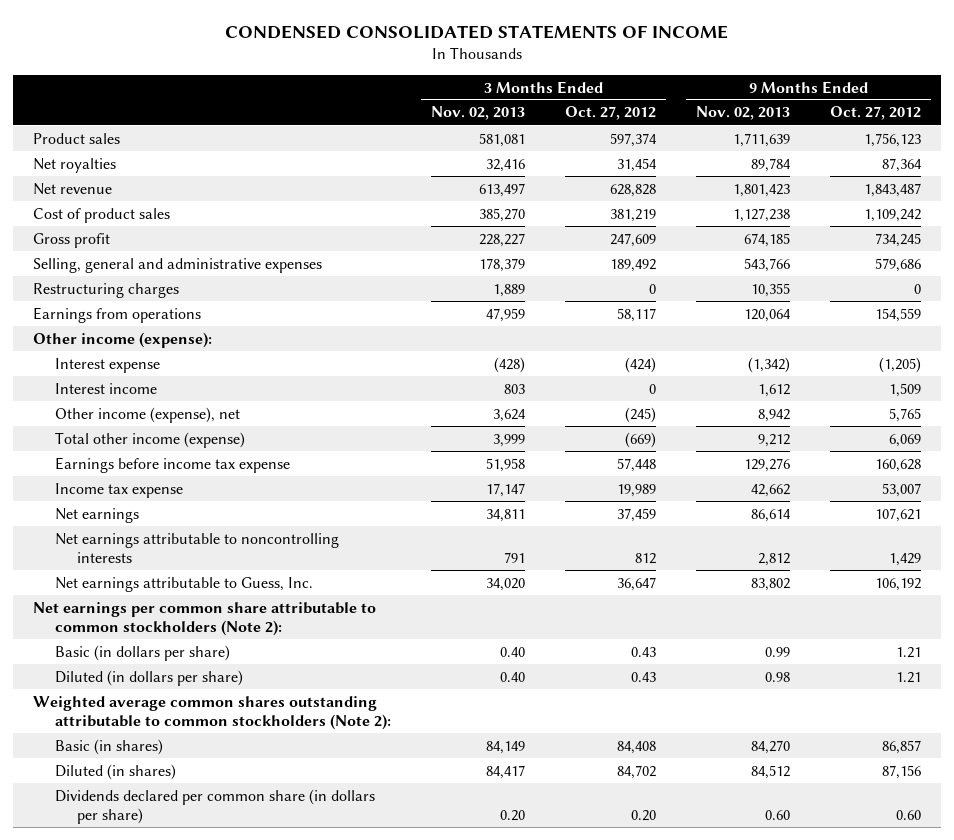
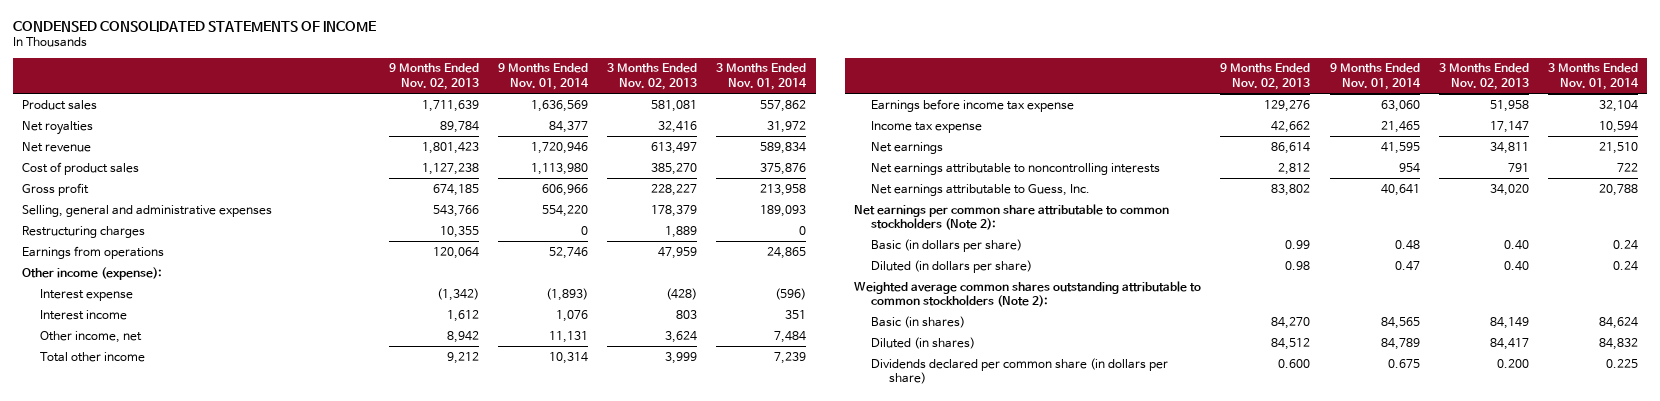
[565,106,657,121] Oct. 27, 2012 -> none
[830,106,922,121] Oct. 27, 2012 -> none
none -> [497,63,589,90] 9 Months Ended Nov. 01, 2014
none -> [716,63,808,90] 3 Months Ended Nov. 01, 2014
[55,406,241,423] Other income (expense), net -> [39,330,142,343] Other income, net
[55,431,246,448] Total other income (expense) -> [39,351,145,362] Total other income
[500,810,526,822] 0.20 -> [1496,358,1529,368] 0.200
[765,810,791,821] 0.60 -> [1278,358,1311,368] 0.600

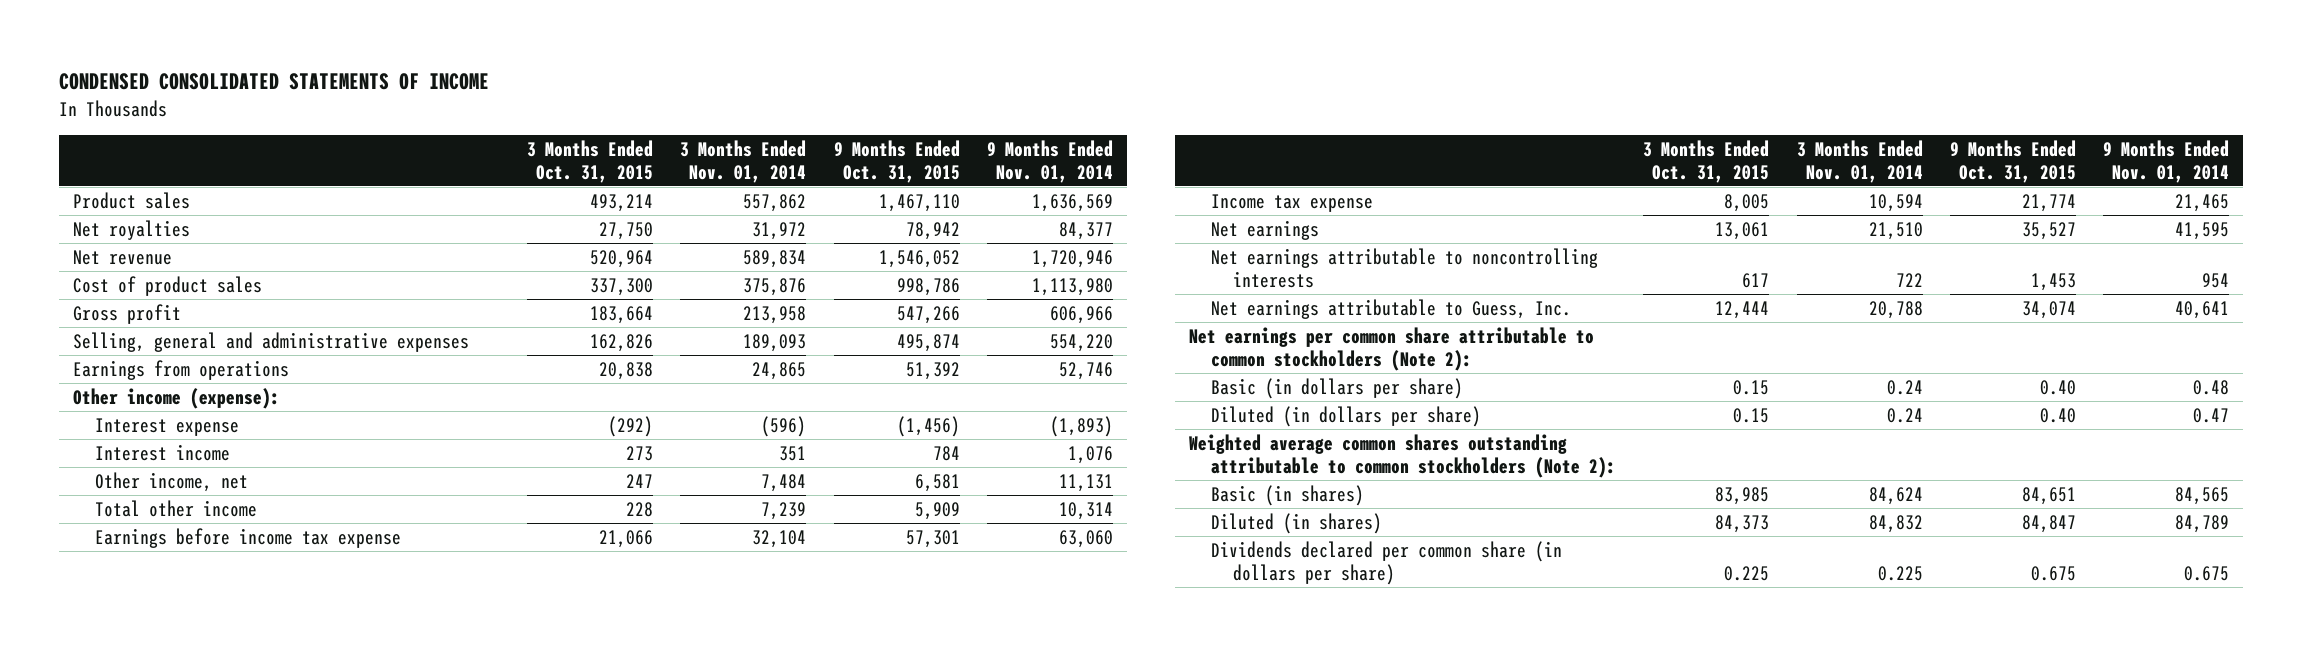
[388,63,479,90] 9 Months Ended Nov. 02, 2013 -> none
[606,63,697,90] 3 Months Ended Nov. 02, 2013 -> none
none -> [527,139,654,183] 3 Months Ended Oct. 31, 2015
none -> [833,139,960,183] 9 Months Ended Oct. 31, 2015
[22,225,146,238] Restructuring charges -> none

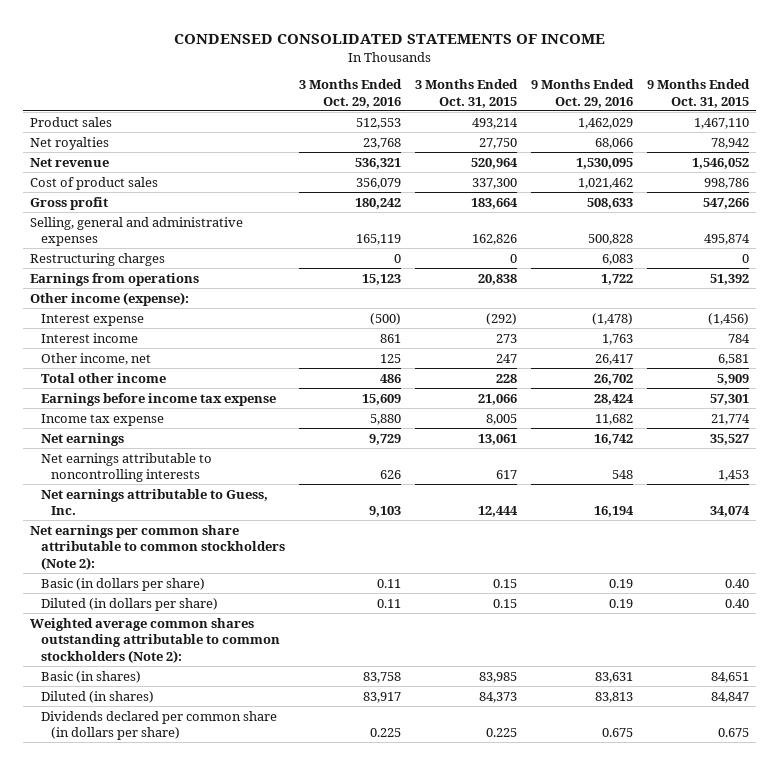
[680,139,807,183] 3 Months Ended Nov. 01, 2014 -> none
[987,139,1114,183] 9 Months Ended Nov. 01, 2014 -> none
none -> [299,79,403,108] 3 Months Ended Oct. 29, 2016
none -> [531,79,635,108] 9 Months Ended Oct. 29, 2016
none -> [30,252,166,266] Restructuring charges

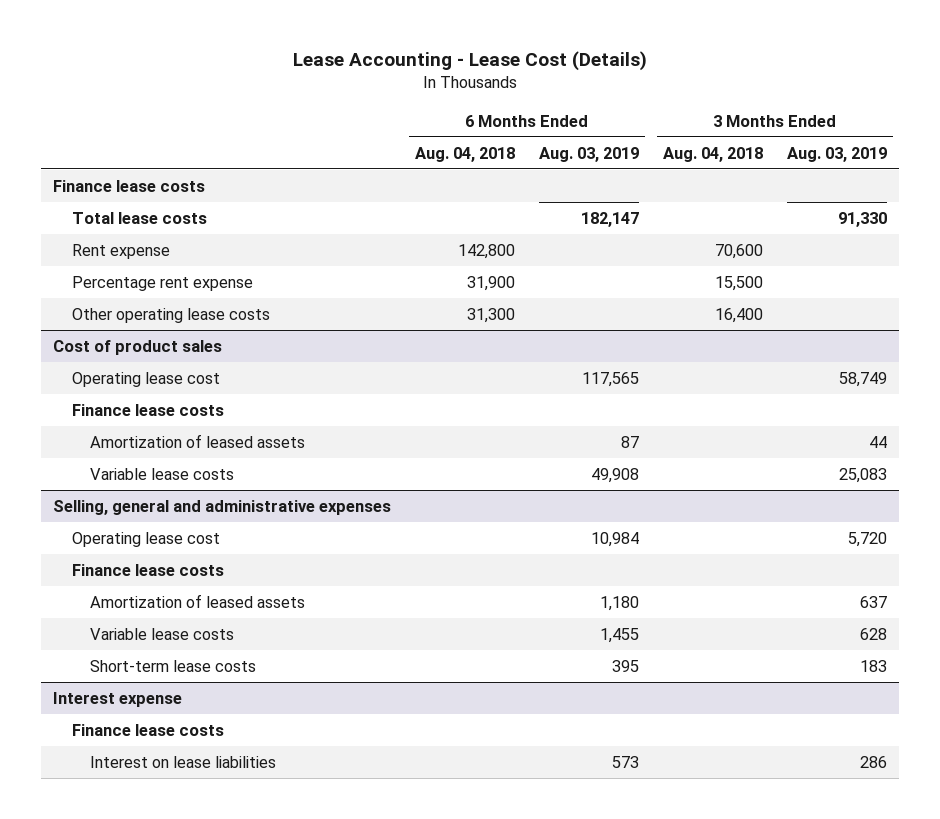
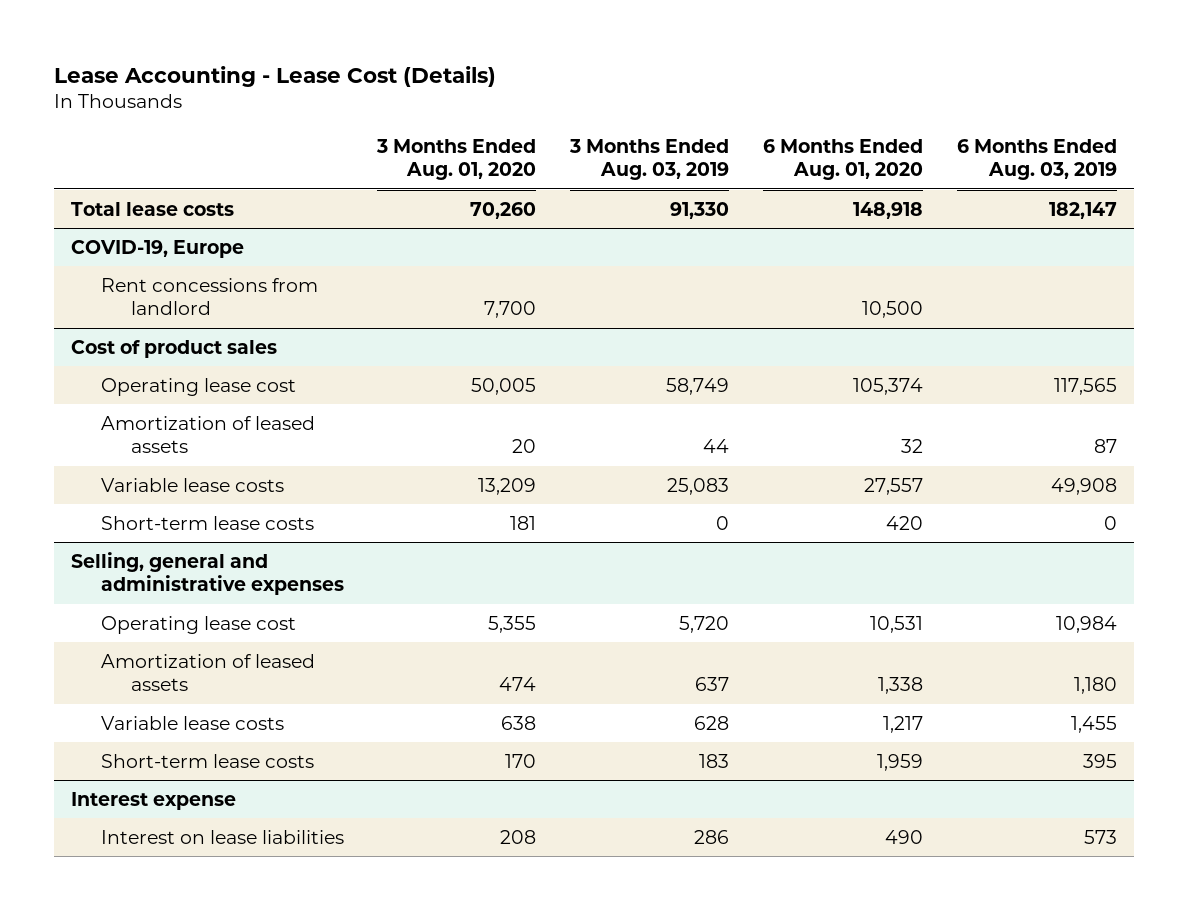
[414,146,515,162] Aug. 04, 2018 -> none
[662,146,763,162] Aug. 04, 2018 -> none
none -> [376,138,537,181] 3 Months Ended Aug. 01, 2020
none -> [763,138,924,181] 6 Months Ended Aug. 01, 2020
[52,179,205,192] Finance lease costs -> none
[71,243,170,259] Rent expense -> none
[71,275,253,291] Percentage rent expense -> none
[71,307,270,323] Other operating lease costs -> none
none -> [70,239,244,258] COVID-19, Europe
none -> [100,277,318,316] Rent concessions from landlord
[71,403,224,416] Finance lease costs -> none
none -> [100,515,314,530] Short-term lease costs
[71,563,224,576] Finance lease costs -> none
[71,723,224,736] Finance lease costs -> none

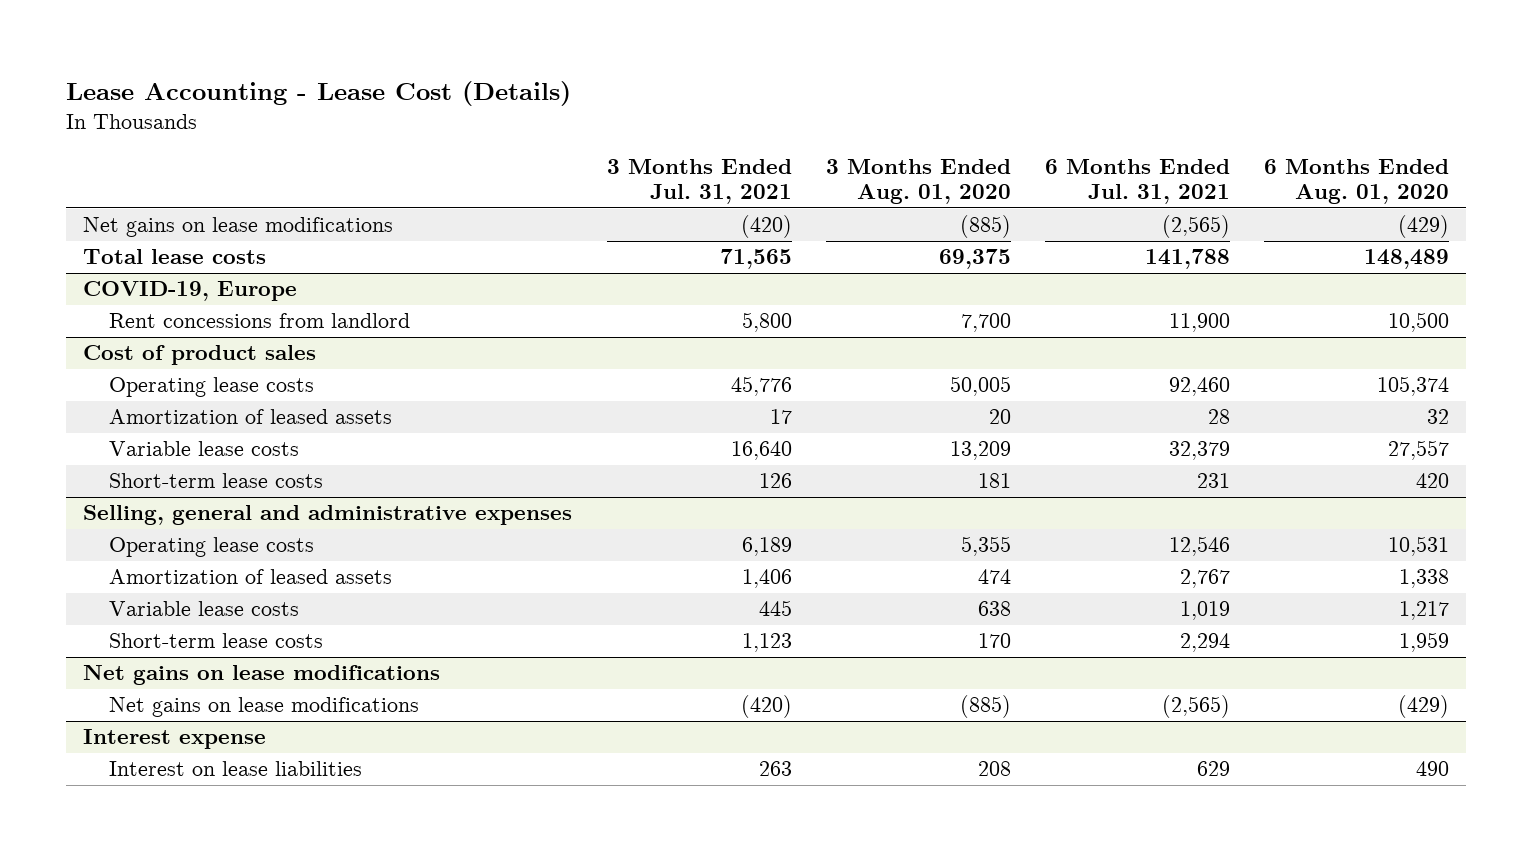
[569,138,730,181] 3 Months Ended Aug. 03, 2019 -> none
[956,138,1117,181] 6 Months Ended Aug. 03, 2019 -> none
none -> [606,158,792,205] 3 Months Ended Jul. 31, 2021
none -> [1044,158,1230,205] 6 Months Ended Jul. 31, 2021
none -> [83,217,394,238] Net gains on lease modifications
[470,201,537,219] 70,260 -> [938,249,1011,270] 69,375
[853,201,924,219] 148,918 -> [1363,249,1449,270] 148,489
[100,377,296,396] Operating lease cost -> [108,377,314,398] Operating lease costs
[100,615,296,634] Operating lease cost -> [108,537,314,558] Operating lease costs
none -> [83,665,441,686] Net gains on lease modifications
none -> [108,697,419,718] Net gains on lease modifications

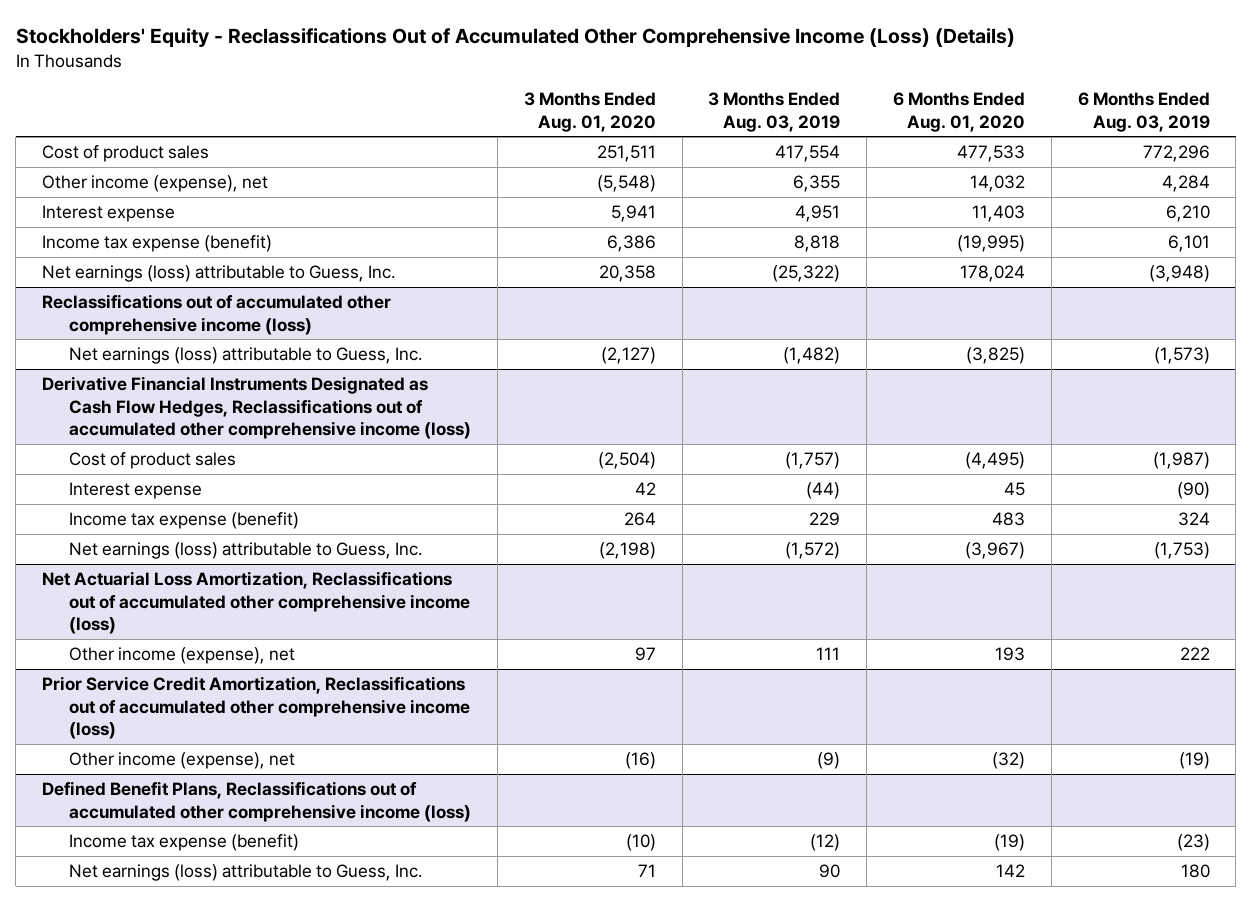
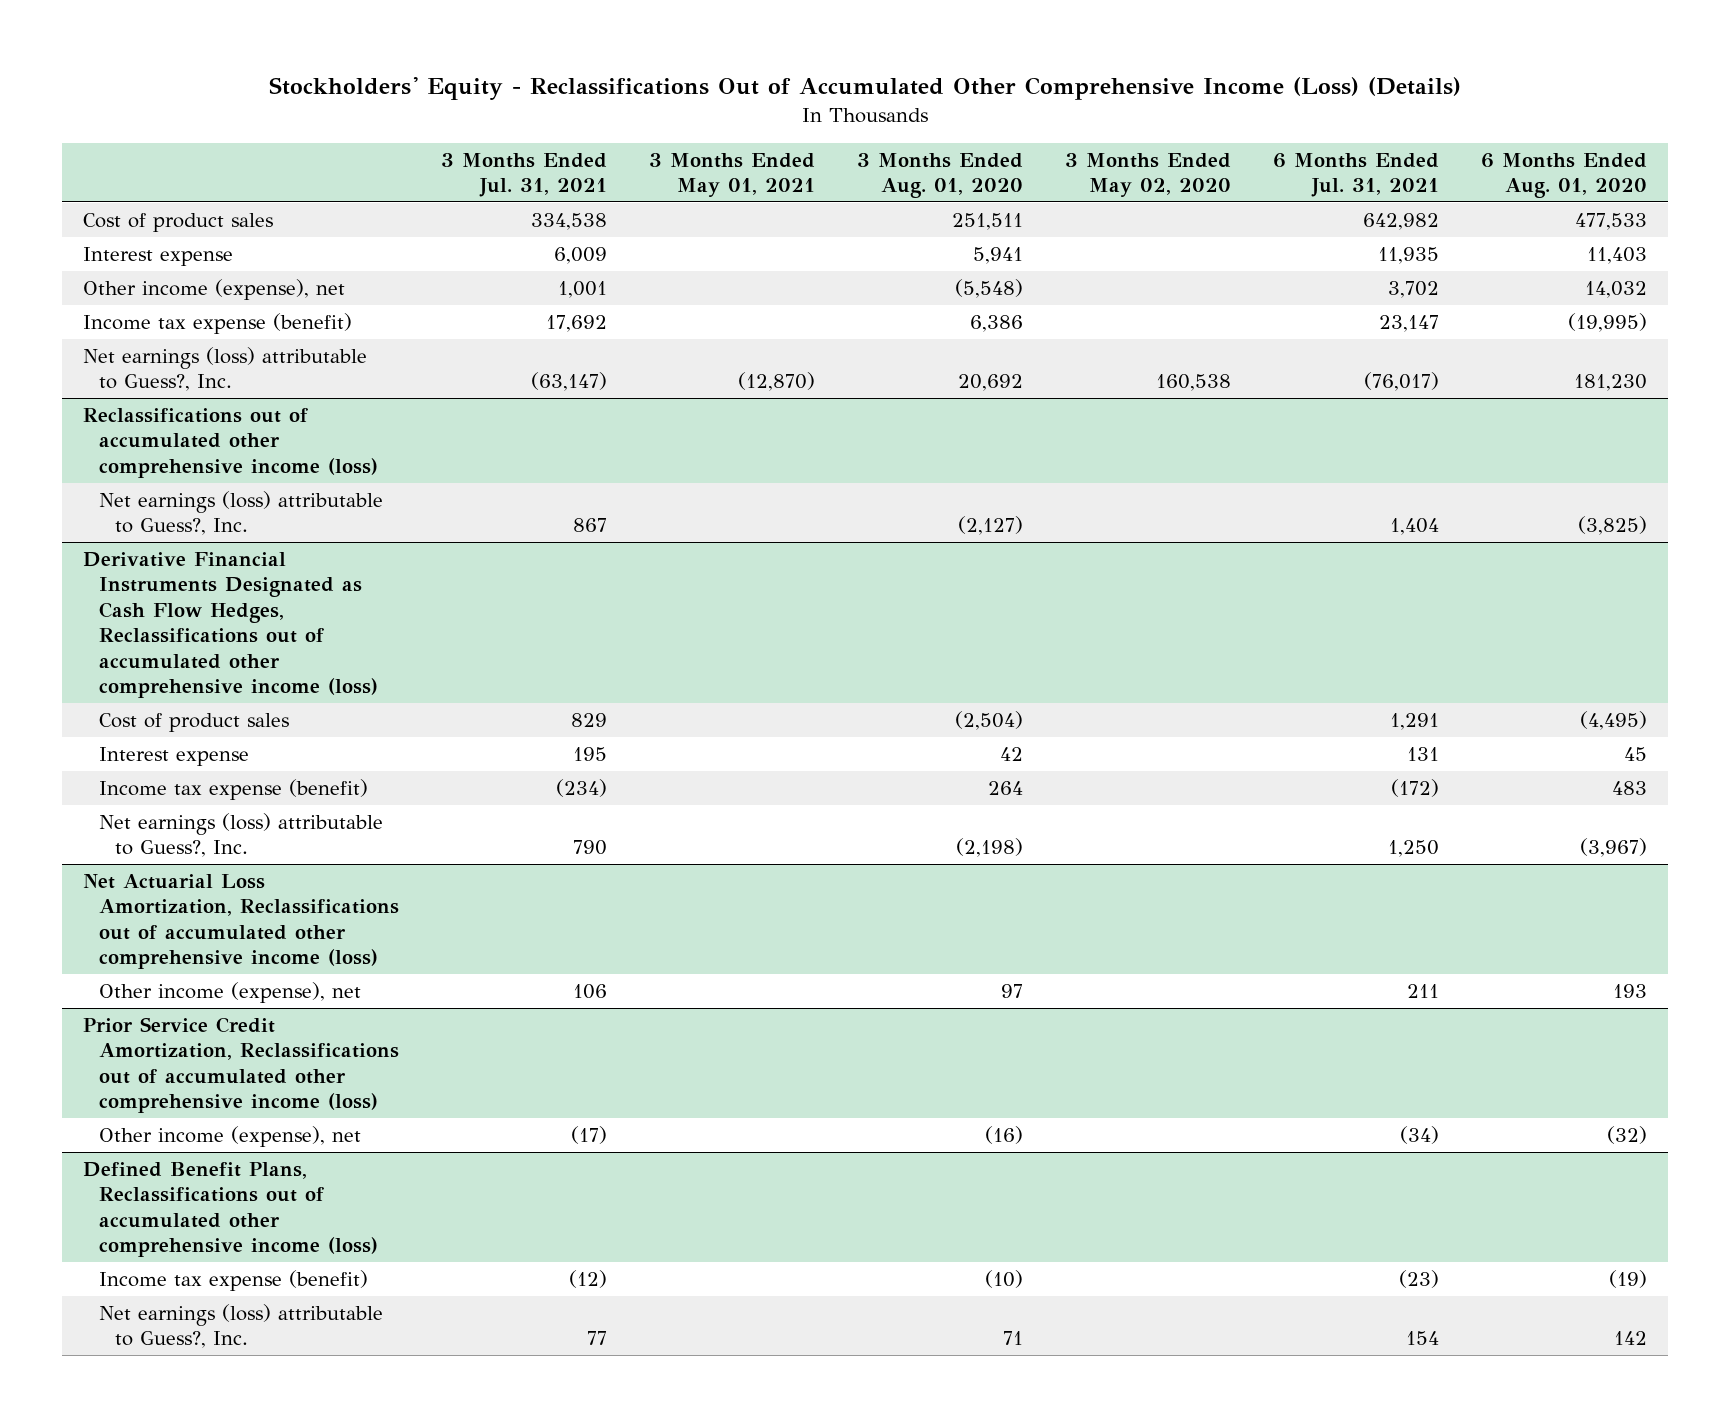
[708,92,841,132] 3 Months Ended Aug. 03, 2019 -> none
[1077,92,1210,132] 6 Months Ended Aug. 03, 2019 -> none
none -> [441,152,608,198] 3 Months Ended Jul. 31, 2021
none -> [649,152,816,198] 3 Months Ended May 01, 2021
none -> [1065,152,1232,198] 3 Months Ended May 02, 2020
none -> [1273,152,1440,198] 6 Months Ended Jul. 31, 2021
[41,175,268,193] Other income (expense), net -> [83,279,346,301] Other income (expense), net
[41,265,395,283] Net earnings (loss) attributable to Guess, Inc. -> [83,347,368,392] Net earnings (loss) attributable to Guess?, Inc.
[598,265,656,283] 20,358 -> [958,374,1024,392] 20,692
[959,265,1025,283] 178,024 -> [1574,374,1648,392] 181,230
[69,347,423,365] Net earnings (loss) attributable to Guess, Inc. -> [99,491,384,536] Net earnings (loss) attributable to Guess?, Inc.
[69,542,423,560] Net earnings (loss) attributable to Guess, Inc. -> [99,813,384,858] Net earnings (loss) attributable to Guess?, Inc.
[69,864,423,882] Net earnings (loss) attributable to Guess, Inc. -> [99,1304,384,1349] Net earnings (loss) attributable to Guess?, Inc.

